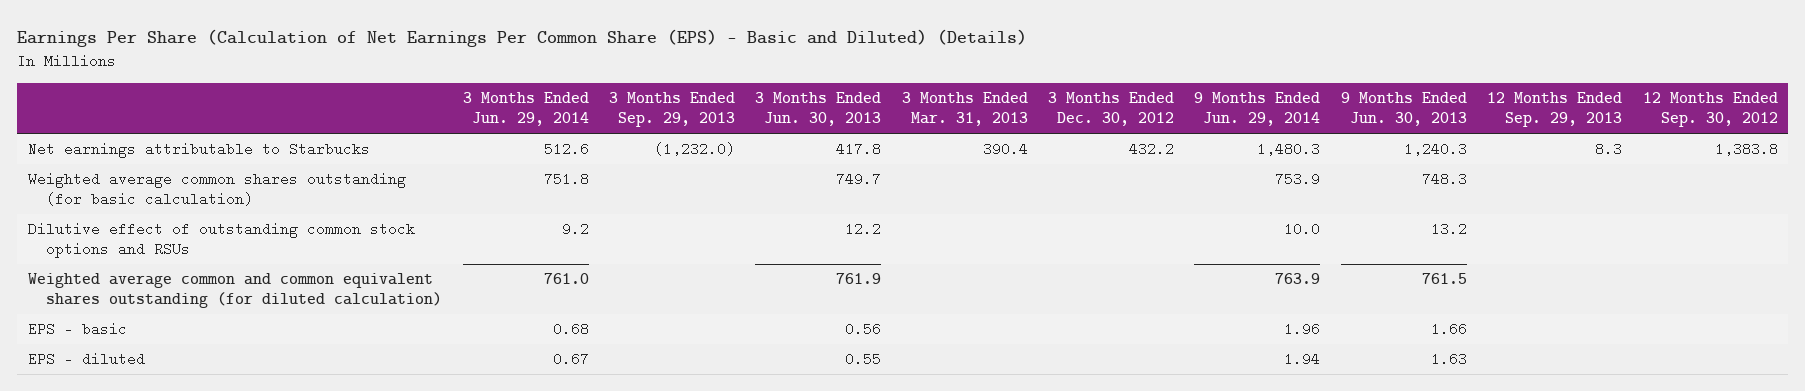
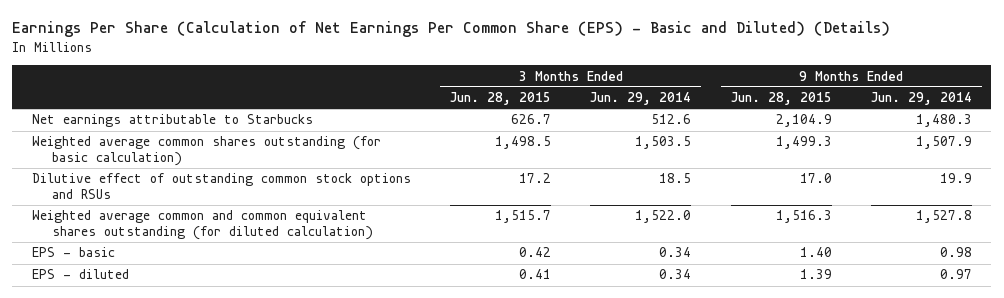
[609,91,736,128] 3 Months Ended Sep. 29, 2013 -> none
[755,91,882,127] 3 Months Ended Jun. 30, 2013 -> none
[901,91,1028,127] 3 Months Ended Mar. 31, 2013 -> none
[1048,91,1175,127] 3 Months Ended Dec. 30, 2012 -> none
[1340,91,1467,127] 9 Months Ended Jun. 30, 2013 -> none
[1487,91,1623,128] 12 Months Ended Sep. 29, 2013 -> none
[1642,91,1778,128] 12 Months Ended Sep. 30, 2012 -> none
none -> [450,92,552,106] Jun. 28, 2015
none -> [730,92,832,106] Jun. 28, 2015
[543,172,589,187] 751.8 -> [635,136,692,150] 1,503.5
[1275,172,1321,187] 753.9 -> [915,136,972,150] 1,507.9
[561,222,589,237] 9.2 -> [659,173,692,184] 18.5
[1284,222,1321,237] 10.0 -> [939,173,972,184] 19.9
[543,273,589,285] 761.0 -> [635,210,692,224] 1,522.0
[1275,273,1321,285] 763.9 -> [915,210,972,224] 1,527.8
[552,322,589,337] 0.68 -> [659,247,692,258] 0.34
[1284,322,1321,337] 1.96 -> [939,247,972,258] 0.98
[552,352,589,367] 0.67 -> [659,269,692,280] 0.34
[1284,352,1321,367] 1.94 -> [939,269,972,280] 0.97

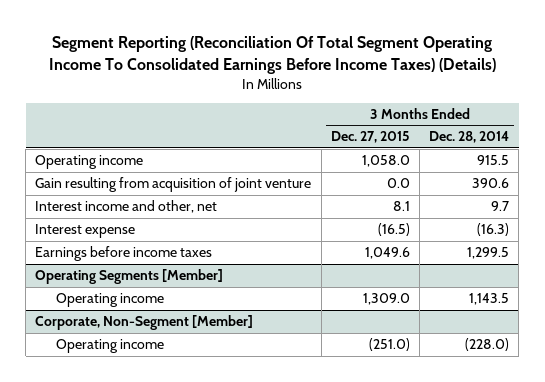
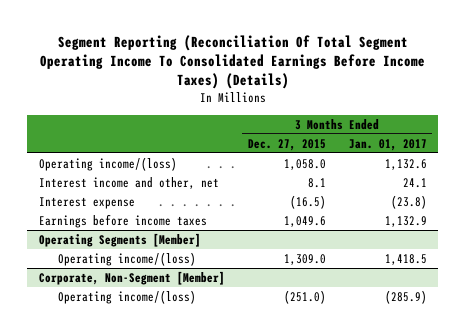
[429,131,510,144] Dec. 28, 2014 -> none
none -> [348,138,427,151] Jan. 01, 2017
[35,177,312,193] Gain resulting from acquisition of joint venture -> none
[35,155,144,170] Operating income -> [38,156,177,171] Operating income/(loss)
[56,293,165,308] Operating income -> [57,251,196,266] Operating income/(loss)
[56,339,165,354] Operating income -> [57,289,196,304] Operating income/(loss)

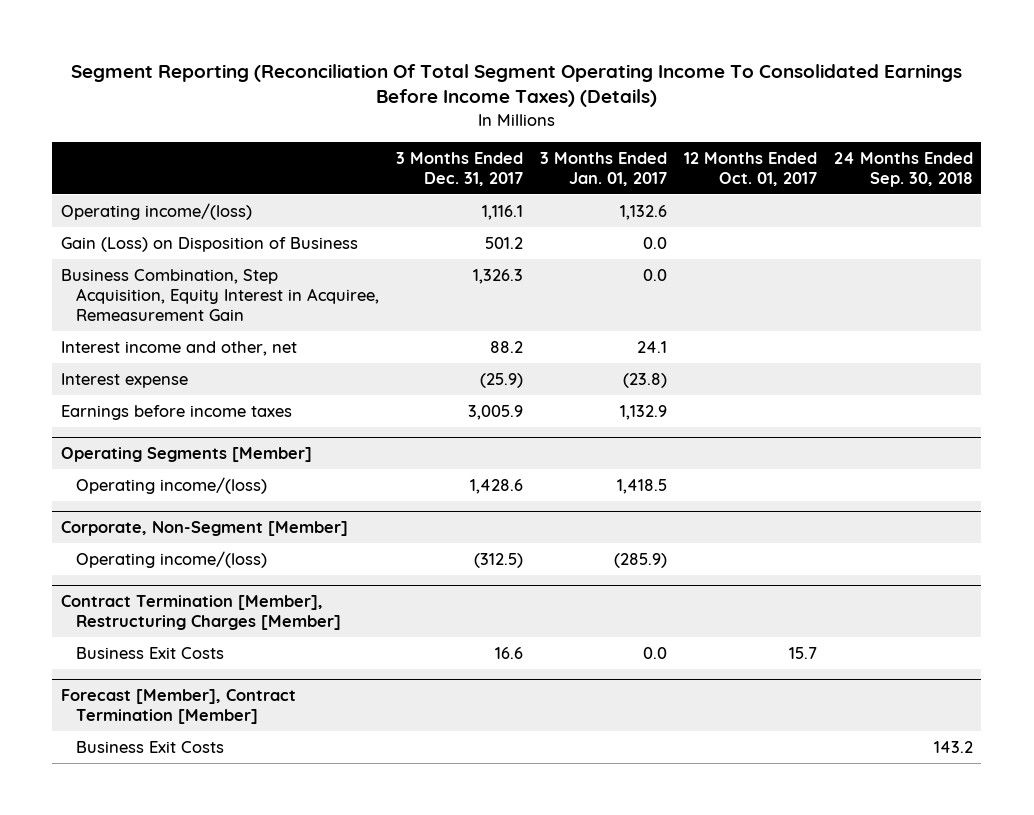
[247,138,326,151] Dec. 27, 2015 -> none
none -> [396,151,524,186] 3 Months Ended Dec. 31, 2017
none -> [684,151,818,186] 12 Months Ended Oct. 01, 2017
none -> [833,151,973,187] 24 Months Ended Sep. 30, 2018
none -> [60,236,358,252] Gain (Loss) on Disposition of Business
none -> [60,268,380,321] Business Combination, Step Acquisition, Equity Interest in Acquiree, Remeasurement Gain
none -> [60,594,342,630] Contract Termination [Member], Restructuring Charges [Member]
none -> [76,646,225,659] Business Exit Costs
none -> [60,688,296,724] Forecast [Member], Contract Termination [Member]
none -> [76,740,225,753] Business Exit Costs

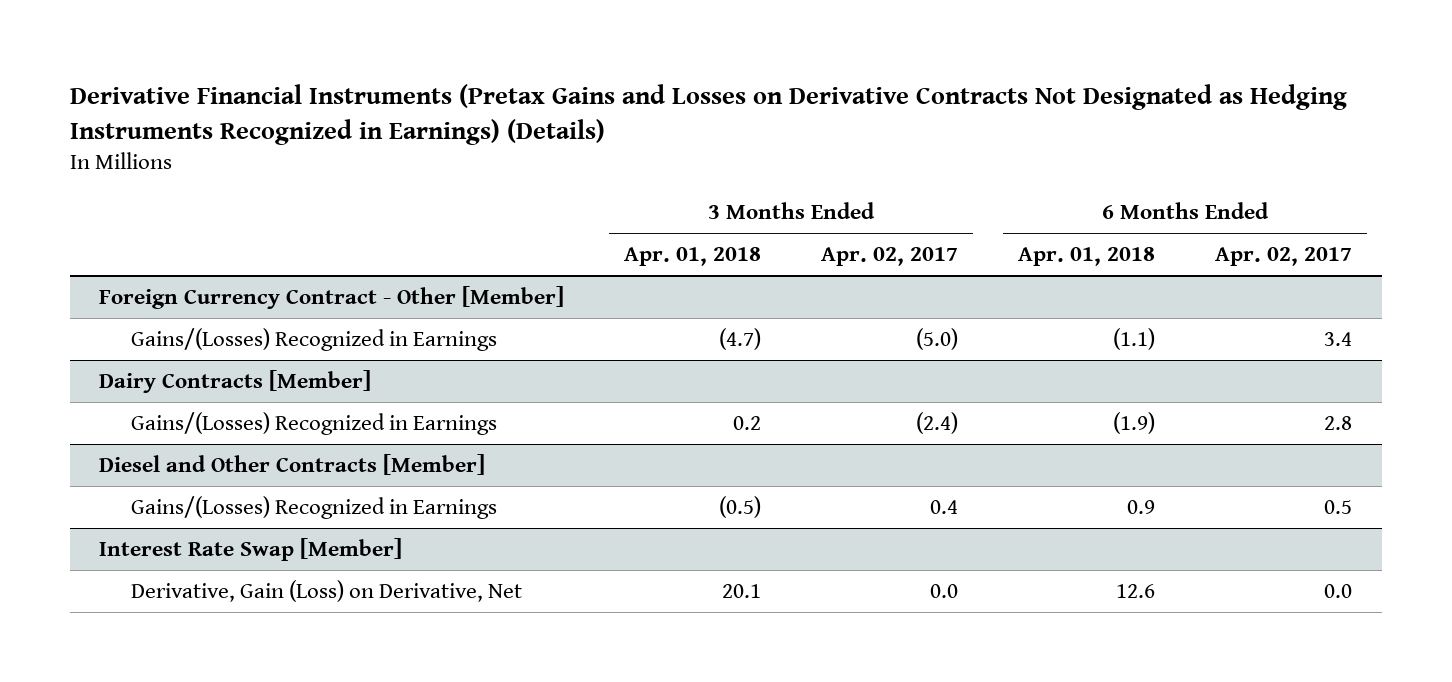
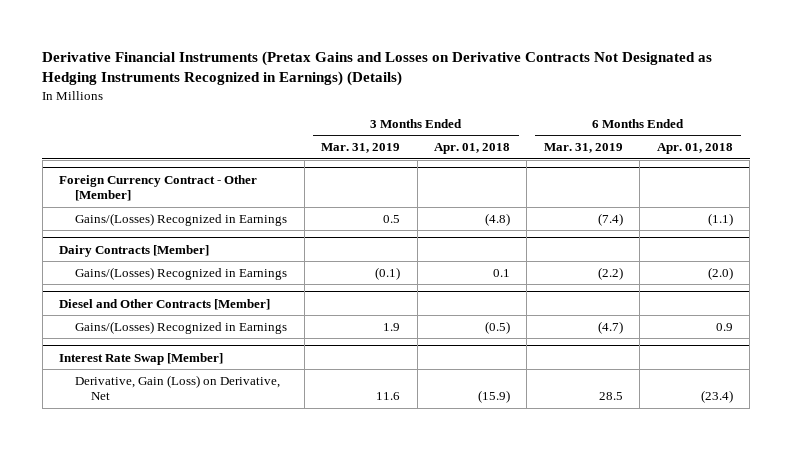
[821,247,959,267] Apr. 02, 2017 -> none
[1215,247,1353,267] Apr. 02, 2017 -> none
none -> [321,143,401,154] Mar. 31, 2019
none -> [543,143,623,154] Mar. 31, 2019
[719,327,762,350] (4.7) -> [485,212,511,226] (4.8)
[733,415,762,430] 0.2 -> [493,268,511,277] 0.1
[1113,411,1156,434] (1.9) -> [707,266,733,280] (2.0)
[722,583,762,598] 20.1 -> [478,390,511,404] (15.9)
[1116,583,1156,598] 12.6 -> [700,390,733,404] (23.4)

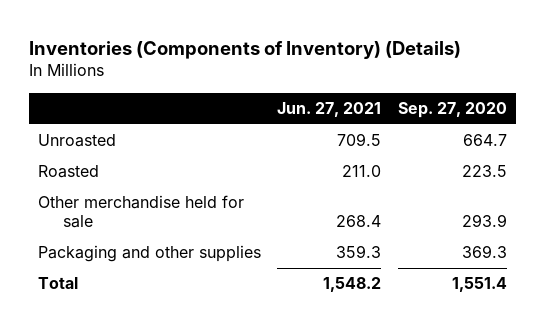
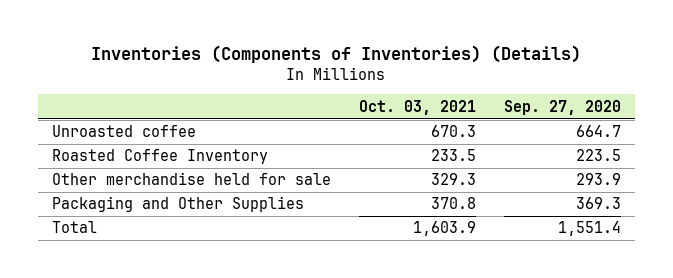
[29,40,462,59] Inventories (Components of Inventory) (Details) -> [91,45,582,64] Inventories (Components of Inventories) (Details)
[277,102,382,118] Jun. 27, 2021 -> none
none -> [358,99,476,115] Oct. 03, 2021
[37,134,116,148] Unroasted -> [51,125,196,138] Unroasted coffee
[37,165,99,179] Roasted -> [51,149,268,165] Roasted Coffee Inventory
[37,245,261,263] Packaging and other supplies -> [51,196,304,213] Packaging and Other Supplies

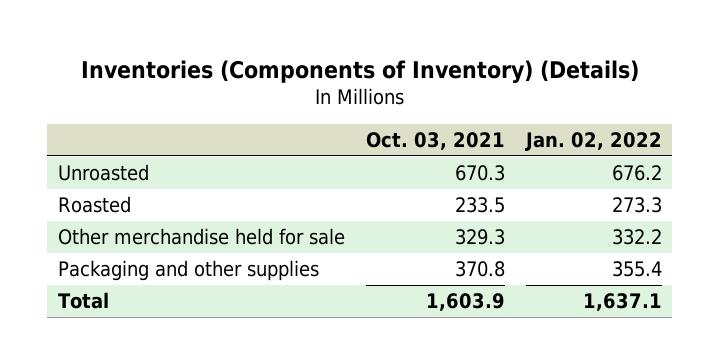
[91,45,582,64] Inventories (Components of Inventories) (Details) -> [80,59,639,83] Inventories (Components of Inventory) (Details)
[503,99,621,115] Sep. 27, 2020 -> none
none -> [524,132,662,152] Jan. 02, 2022
[51,125,196,138] Unroasted coffee -> [57,163,149,181] Unroasted
[51,149,268,165] Roasted Coffee Inventory -> [57,195,131,213] Roasted
[51,196,304,213] Packaging and Other Supplies -> [57,259,319,281] Packaging and other supplies

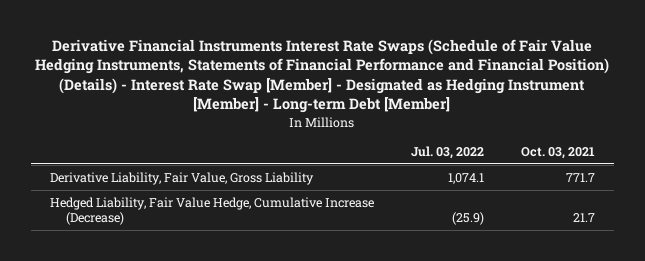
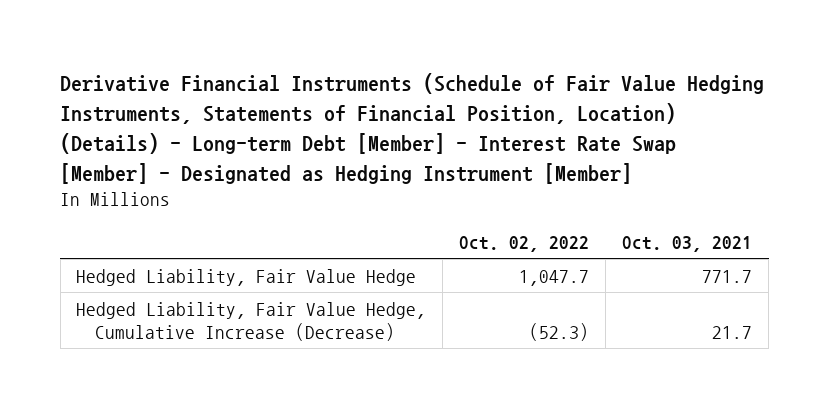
[35,38,610,114] Derivative Financial Instruments Interest Rate Swaps (Schedule of Fair Value Hedging Instruments, Statements of Financial Performance and Financial Position) (Details) - Interest Rate Swap [Member] - Designated as Hedging Instrument [Member] - Long-term Debt [Member] -> [60,72,765,184] Derivative Financial Instruments (Schedule of Fair Value Hedging Instruments, Statements of Financial Position, Location) (Details) - Long-term Debt [Member] - Interest Rate Swap [Member] - Designated as Hedging Instrument [Member]
[410,145,484,159] Jul. 03, 2022 -> none
none -> [459,235,590,252] Oct. 02, 2022
[49,171,314,185] Derivative Liability, Fair Value, Gross Liability -> [76,268,417,286] Hedged Liability, Fair Value Hedge

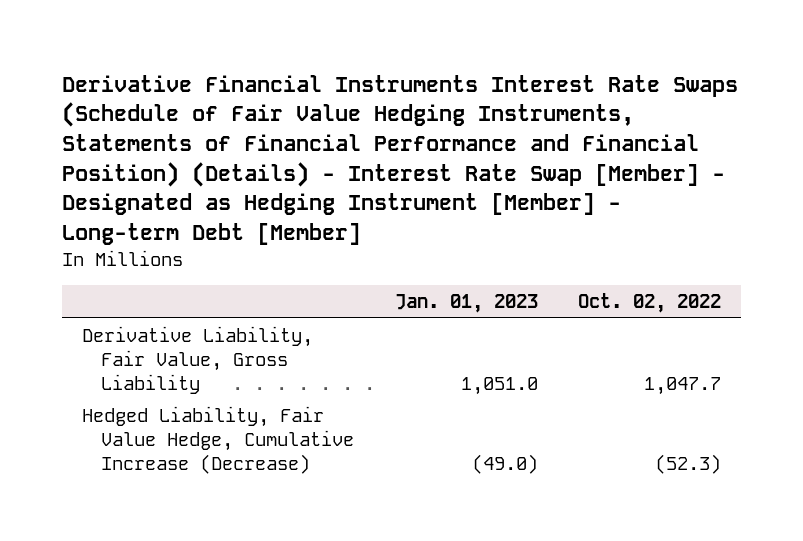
[60,72,765,184] Derivative Financial Instruments (Schedule of Fair Value Hedging Instruments, Statements of Financial Position, Location) (Details) - Long-term Debt [Member] - Interest Rate Swap [Member] - Designated as Hedging Instrument [Member] -> [61,74,738,245] Derivative Financial Instruments Interest Rate Swaps (Schedule of Fair Value Hedging Instruments, Statements of Financial Performance and Financial Position) (Details) - Interest Rate Swap [Member] - Designated as Hedging Instrument [Member] - Long-term Debt [Member]
[622,235,753,252] Oct. 03, 2021 -> none
none -> [394,294,538,314] Jan. 01, 2023
[76,268,417,286] Hedged Liability, Fair Value Hedge -> [82,326,314,394] Derivative Liability, Fair Value, Gross Liability

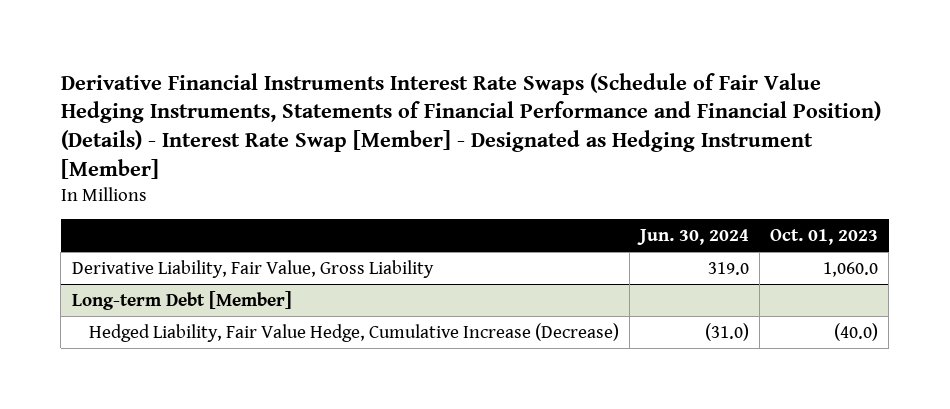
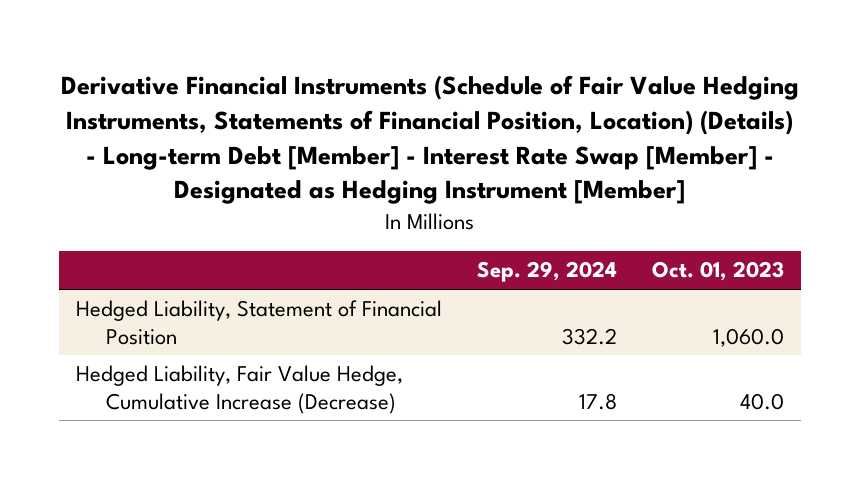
[60,72,881,179] Derivative Financial Instruments Interest Rate Swaps (Schedule of Fair Value Hedging Instruments, Statements of Financial Performance and Financial Position) (Details) - Interest Rate Swap [Member] - Designated as Hedging Instrument [Member] -> [61,74,800,205] Derivative Financial Instruments (Schedule of Fair Value Hedging Instruments, Statements of Financial Position, Location) (Details) - Long-term Debt [Member] - Interest Rate Swap [Member] - Designated as Hedging Instrument [Member]
[636,229,749,246] Jun. 30, 2024 -> none
none -> [477,261,618,283] Sep. 29, 2024
[71,290,292,310] Long-term Debt [Member] -> none
[71,259,434,278] Derivative Liability, Fair Value, Gross Liability -> [76,300,443,345] Hedged Liability, Statement of Financial Position
[834,322,879,341] (40.0) -> [739,392,784,410] 40.0

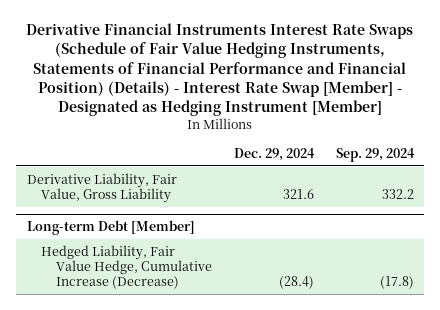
[61,74,800,205] Derivative Financial Instruments (Schedule of Fair Value Hedging Instruments, Statements of Financial Position, Location) (Details) - Long-term Debt [Member] - Interest Rate Swap [Member] - Designated as Hedging Instrument [Member] -> [26,23,414,117] Derivative Financial Instruments Interest Rate Swaps (Schedule of Fair Value Hedging Instruments, Statements of Financial Performance and Financial Position) (Details) - Interest Rate Swap [Member] - Designated as Hedging Instrument [Member]
[651,261,784,282] Oct. 01, 2023 -> none
none -> [233,147,315,161] Dec. 29, 2024
[76,300,443,345] Hedged Liability, Statement of Financial Position -> [26,172,177,203] Derivative Liability, Fair Value, Gross Liability
none -> [26,220,195,236] Long-term Debt [Member]
[579,392,618,410] 17.8 -> [379,276,414,290] (17.8)

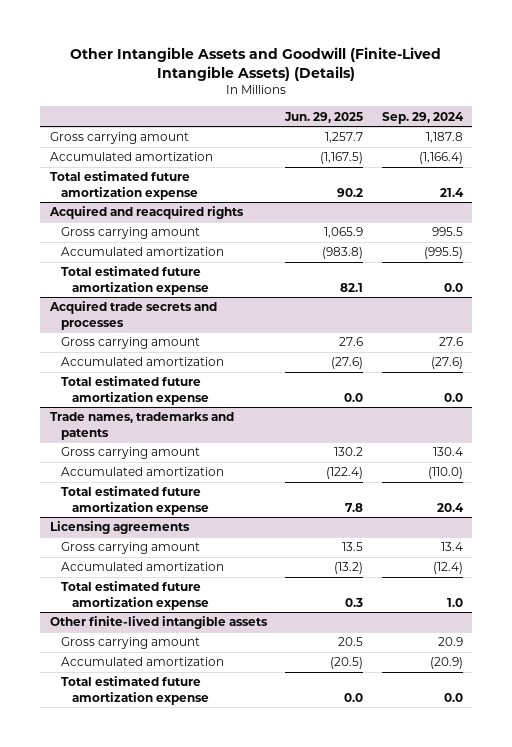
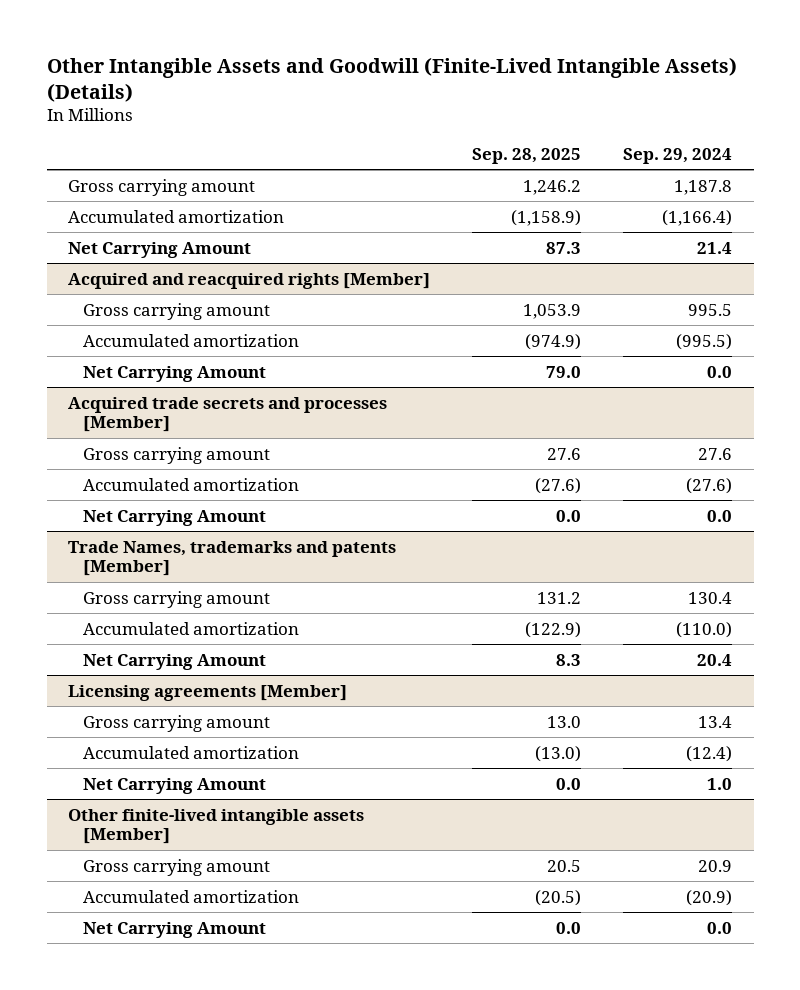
[284,111,364,123] Jun. 29, 2025 -> none
none -> [472,147,582,164] Sep. 28, 2025
[49,171,198,200] Total estimated future amortization expense -> [67,241,251,258] Net Carrying Amount
[48,206,244,220] Acquired and reacquired rights -> [67,272,430,289] Acquired and reacquired rights [Member]
[60,266,210,295] Total estimated future amortization expense -> [82,365,266,382] Net Carrying Amount
[48,301,217,330] Acquired trade secrets and processes -> [67,396,387,433] Acquired trade secrets and processes [Member]
[60,376,210,405] Total estimated future amortization expense -> [82,509,266,526] Net Carrying Amount
[49,412,234,440] Trade names, trademarks and patents -> [67,540,396,577] Trade Names, trademarks and patents [Member]
[60,486,210,515] Total estimated future amortization expense -> [82,653,266,670] Net Carrying Amount
[49,521,190,535] Licensing agreements -> [67,684,347,701] Licensing agreements [Member]
[60,581,210,610] Total estimated future amortization expense -> [82,777,266,794] Net Carrying Amount
[49,616,268,630] Other finite-lived intangible assets -> [67,808,364,845] Other finite-lived intangible assets [Member]
[60,676,210,705] Total estimated future amortization expense -> [82,921,266,938] Net Carrying Amount

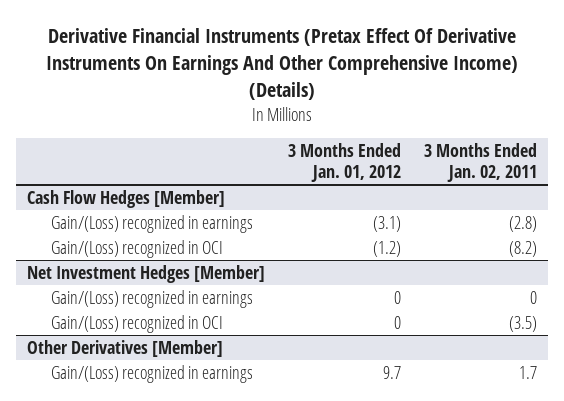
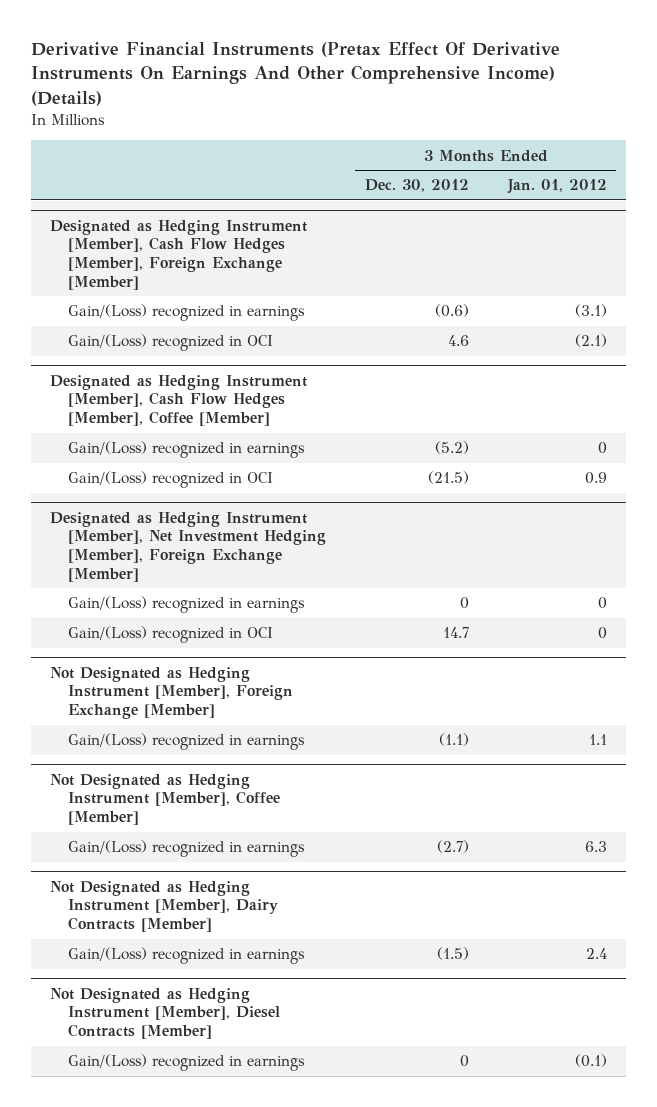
[423,143,537,182] 3 Months Ended Jan. 02, 2011 -> none
none -> [364,179,469,193] Dec. 30, 2012
[27,189,226,208] Cash Flow Hedges [Member] -> none
none -> [50,219,308,290] Designated as Hedging Instrument [Member], Cash Flow Hedges [Member], Foreign Exchange [Member]
[27,264,266,283] Net Investment Hedges [Member] -> none
[373,240,402,257] (1.2) -> [574,334,607,348] (2.1)
none -> [50,374,308,427] Designated as Hedging Instrument [Member], Cash Flow Hedges [Member], Coffee [Member]
none -> [67,471,273,489] Gain/(Loss) recognized in OCI
none -> [50,511,326,582] Designated as Hedging Instrument [Member], Net Investment Hedging [Member], Foreign Exchange [Member]
none -> [67,596,305,614] Gain/(Loss) recognized in earnings
[27,339,224,357] Other Derivatives [Member] -> none
none -> [50,666,293,720] Not Designated as Hedging Instrument [Member], Foreign Exchange [Member]
[383,365,402,379] 9.7 -> [588,734,607,746] 1.1
none -> [50,773,280,826] Not Designated as Hedging Instrument [Member], Coffee [Member]
none -> [67,840,305,858] Gain/(Loss) recognized in earnings
none -> [50,880,278,933] Not Designated as Hedging Instrument [Member], Dairy Contracts [Member]
none -> [67,947,305,965] Gain/(Loss) recognized in earnings
none -> [50,987,280,1040] Not Designated as Hedging Instrument [Member], Diesel Contracts [Member]
none -> [67,1054,305,1072] Gain/(Loss) recognized in earnings

